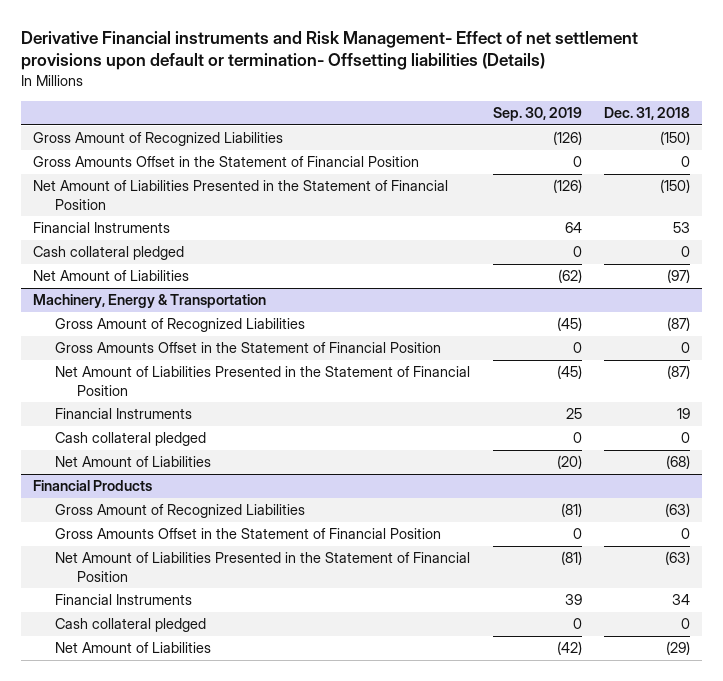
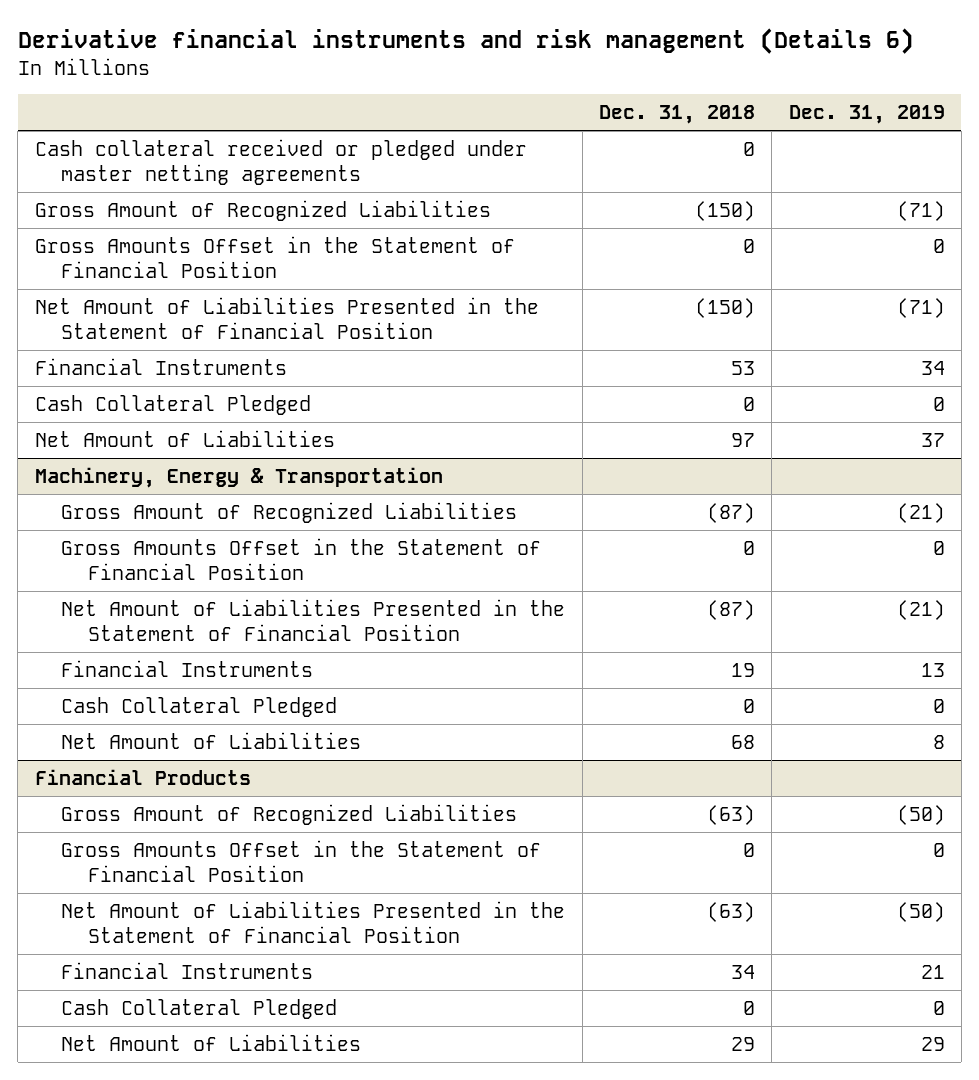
[21,30,639,71] Derivative Financial instruments and Risk Management- Effect of net settlement provisions upon default or termination- Offsetting liabilities (Details) -> [17,28,914,55] Derivative financial instruments and risk management (Details 6)
[492,106,582,121] Sep. 30, 2019 -> none
none -> [788,105,945,125] Dec. 31, 2019
none -> [34,138,527,185] Cash collateral received or pledged under master netting agreements
[32,246,184,261] Cash collateral pledged -> [34,394,311,415] Cash Collateral Pledged
[667,269,691,284] (97) -> [731,432,756,447] 97
[54,432,206,447] Cash collateral pledged -> [61,696,338,717] Cash Collateral Pledged
[666,455,691,470] (68) -> [731,734,756,749] 68
[54,618,206,633] Cash collateral pledged -> [61,998,338,1019] Cash Collateral Pledged
[666,641,691,656] (29) -> [731,1036,756,1051] 29

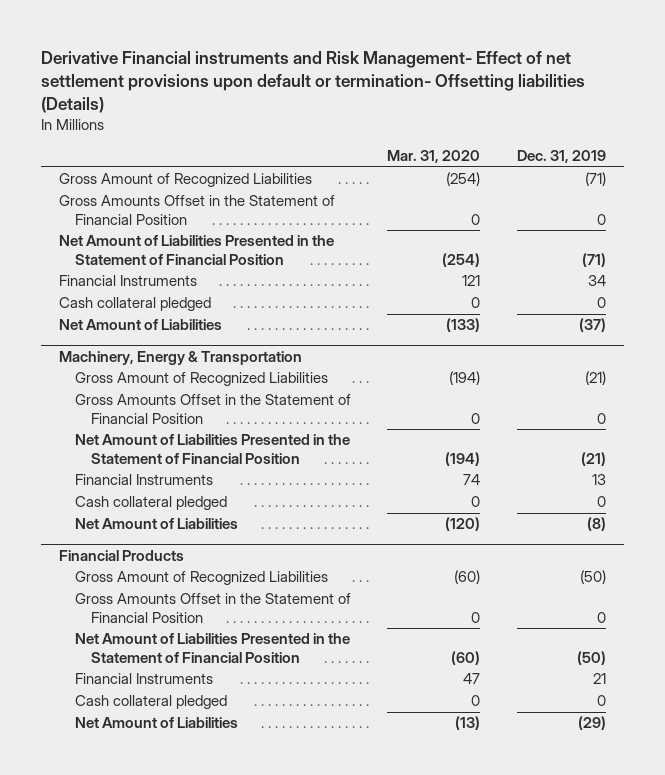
[17,28,914,55] Derivative financial instruments and risk management (Details 6) -> [40,50,585,113] Derivative Financial instruments and Risk Management- Effect of net settlement provisions upon default or termination- Offsetting liabilities (Details)
[599,105,756,125] Dec. 31, 2018 -> none
none -> [387,150,481,164] Mar. 31, 2020
[34,138,527,185] Cash collateral received or pledged under master netting agreements -> none
[34,394,311,415] Cash Collateral Pledged -> [59,297,212,312] Cash collateral pledged
[920,432,945,447] 37 -> [578,318,606,333] (37)
[61,696,338,717] Cash Collateral Pledged -> [75,496,228,511] Cash collateral pledged
[932,734,945,749] 8 -> [586,517,606,532] (8)
[61,998,338,1019] Cash Collateral Pledged -> [75,695,228,710] Cash collateral pledged
[920,1036,945,1051] 29 -> [577,716,606,731] (29)

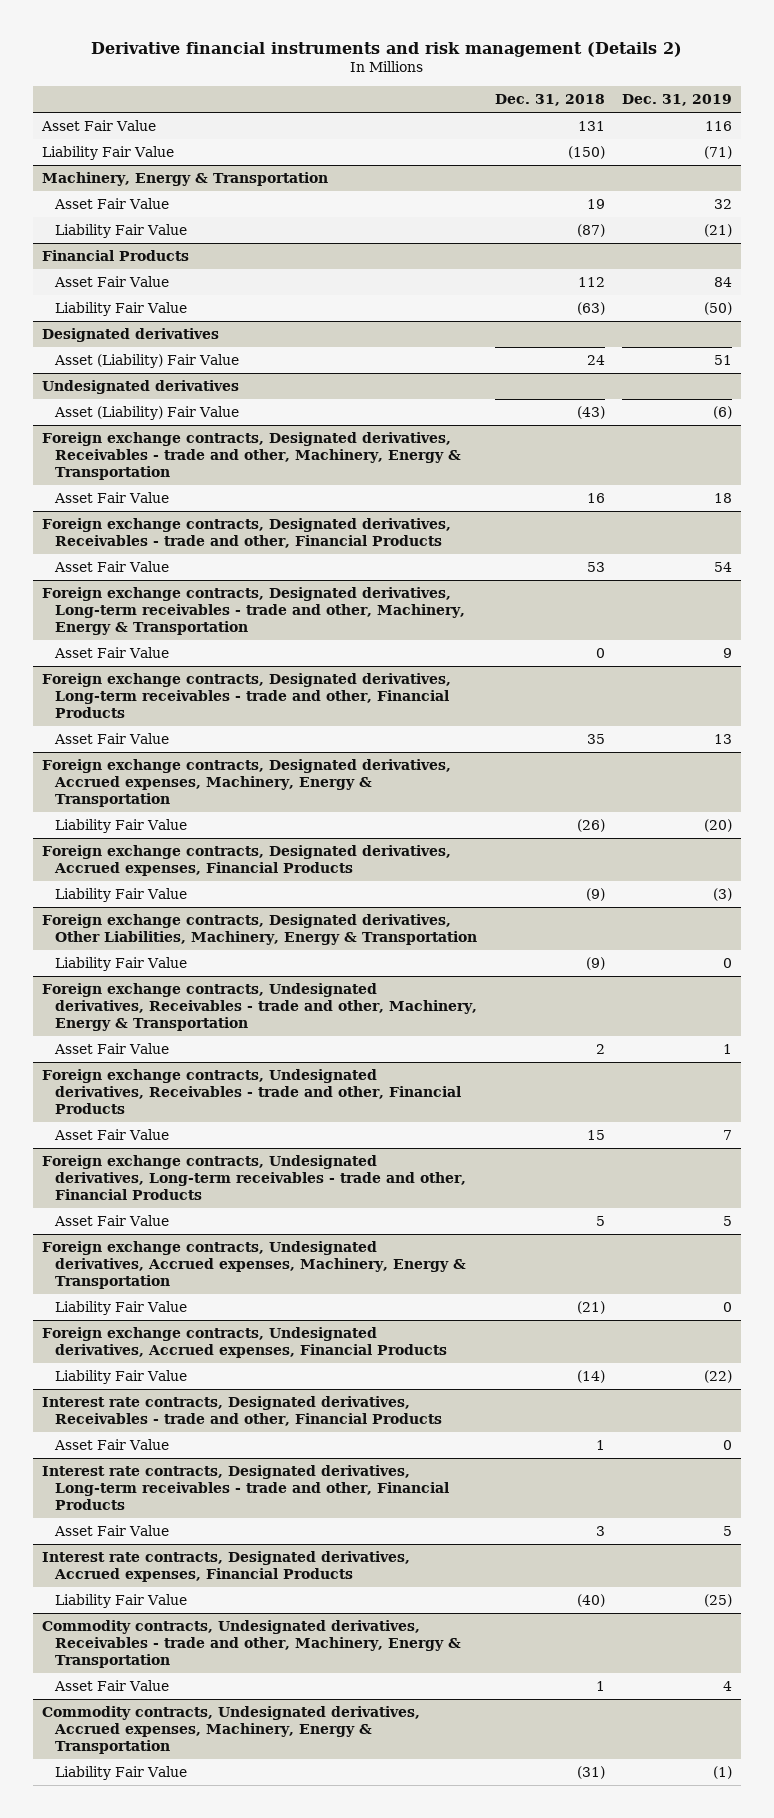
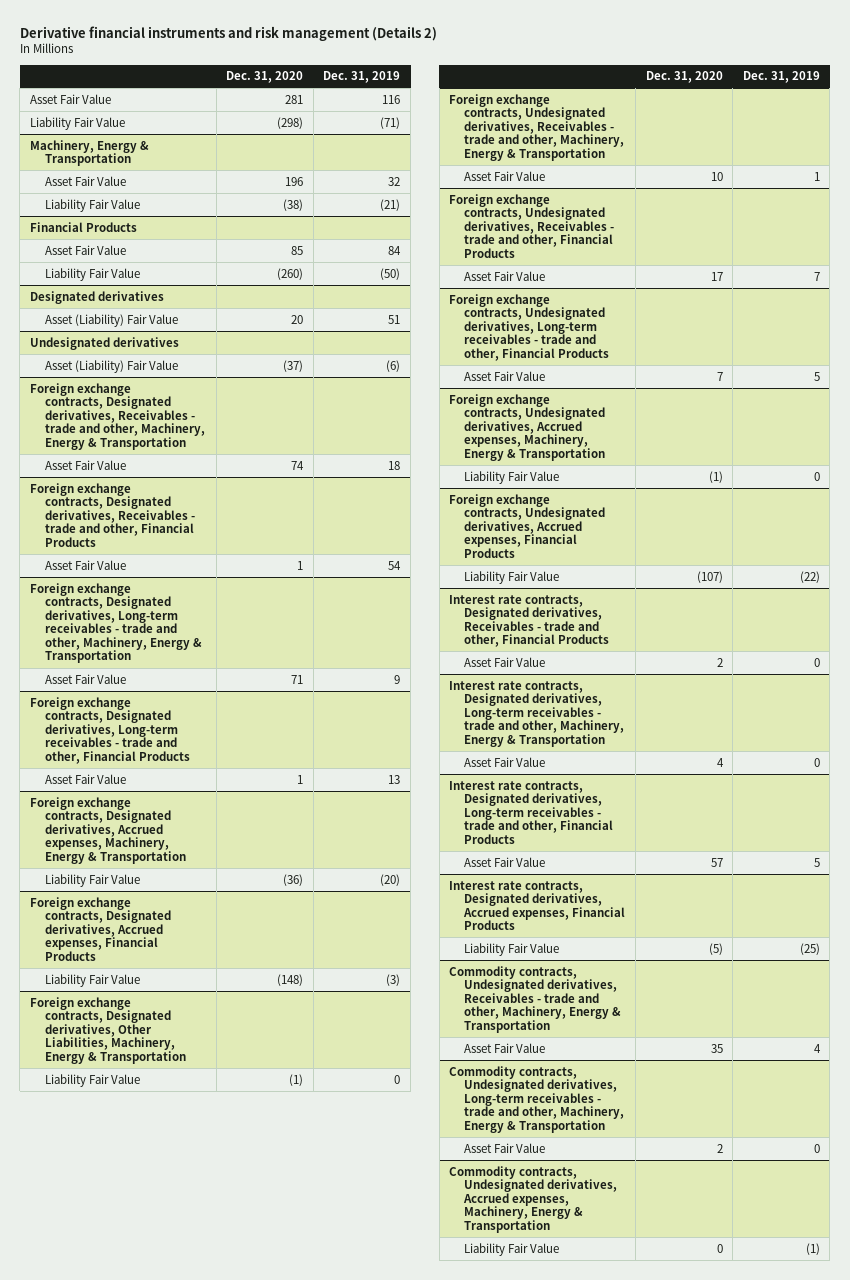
[494,93,605,106] Dec. 31, 2018 -> none
none -> [226,71,304,84] Dec. 31, 2020
none -> [449,680,625,747] Interest rate contracts, Designated derivatives, Long-term receivables - trade and other, Machinery, Energy & Transportation
none -> [464,756,546,767] Asset Fair Value
none -> [449,1065,625,1133] Commodity contracts, Undesignated derivatives, Long-term receivables - trade and other, Machinery, Energy & Transportation
none -> [464,1142,546,1153] Asset Fair Value

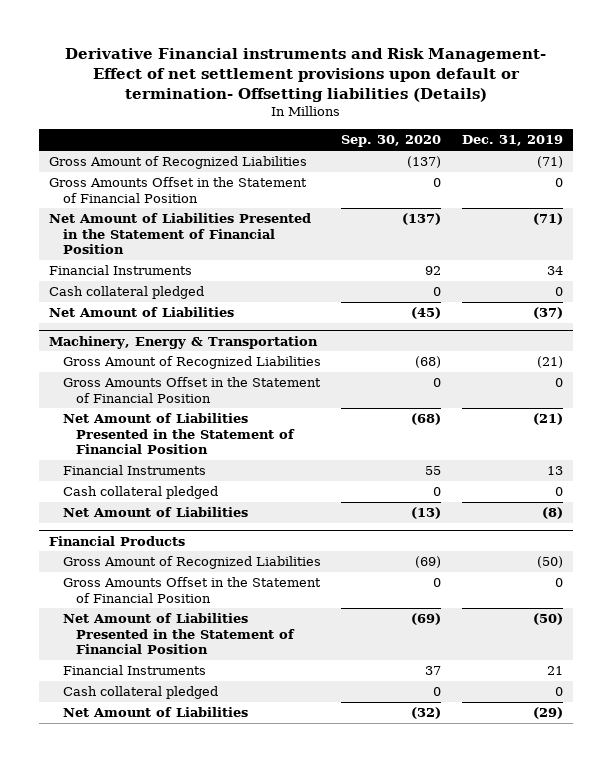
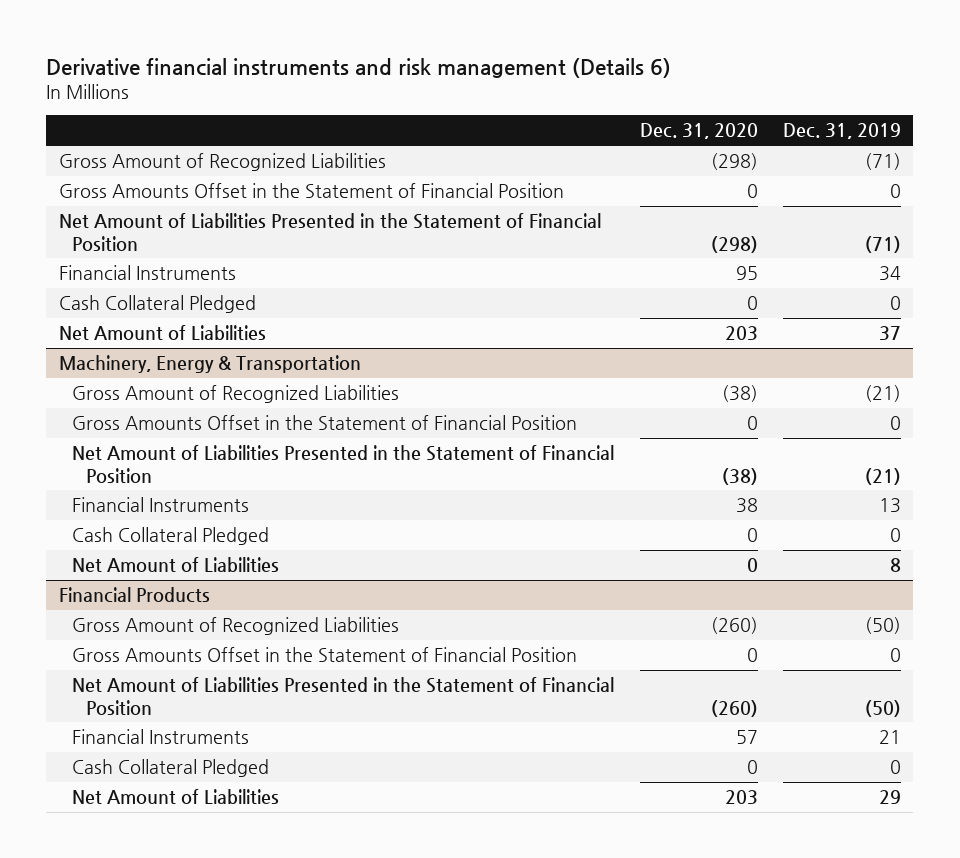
[65,47,547,102] Derivative Financial instruments and Risk Management- Effect of net settlement provisions upon default or termination- Offsetting liabilities (Details) -> [46,57,672,78] Derivative financial instruments and risk management (Details 6)
[341,135,442,148] Sep. 30, 2020 -> none
none -> [639,123,758,140] Dec. 31, 2020
[49,286,205,300] Cash collateral pledged -> [58,295,256,314] Cash Collateral Pledged
[532,307,563,320] (37) -> [878,326,901,341] 37
[62,486,218,500] Cash collateral pledged -> [72,527,270,546] Cash Collateral Pledged
[541,507,563,520] (8) -> [889,558,901,573] 8
[62,686,218,700] Cash collateral pledged -> [72,759,270,778] Cash Collateral Pledged
[532,707,563,720] (29) -> [878,790,901,805] 29

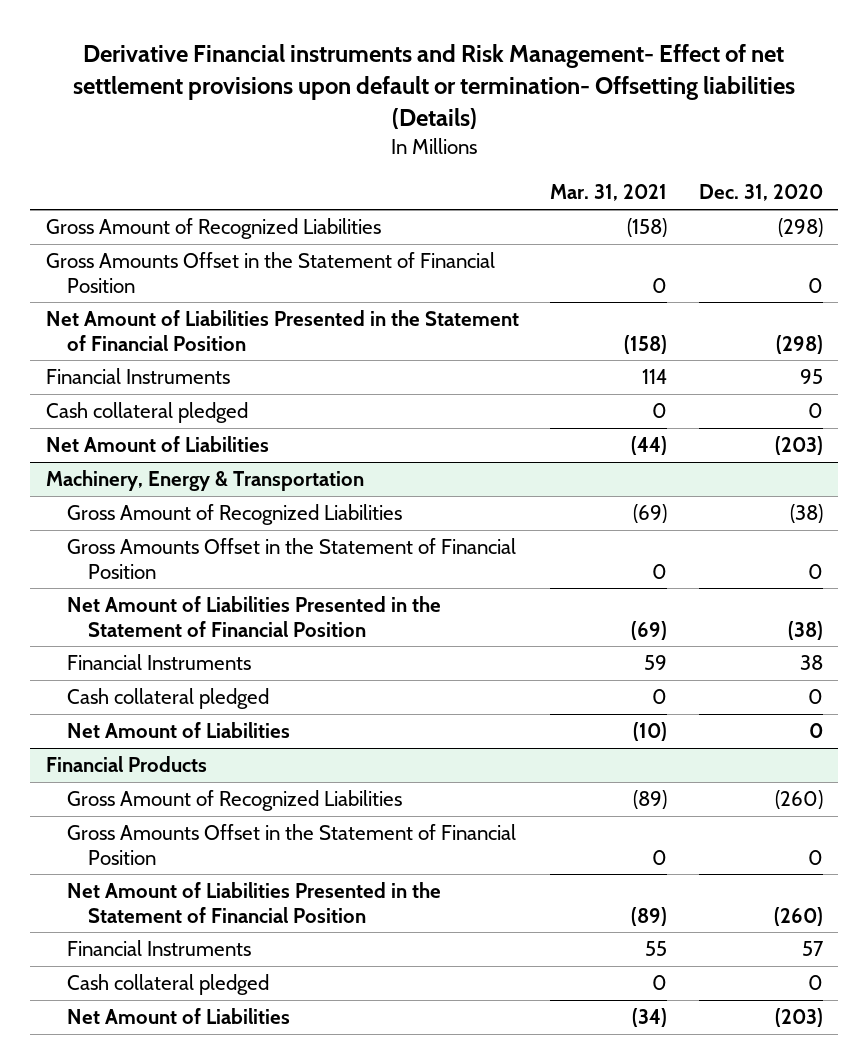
[46,57,672,78] Derivative financial instruments and risk management (Details 6) -> [73,44,796,130] Derivative Financial instruments and Risk Management- Effect of net settlement provisions upon default or termination- Offsetting liabilities (Details)
[782,123,901,140] Dec. 31, 2019 -> none
none -> [550,184,668,202] Mar. 31, 2021
[58,295,256,314] Cash Collateral Pledged -> [45,402,248,424] Cash collateral pledged
[724,326,758,341] 203 -> [774,436,823,456] (203)
[72,527,270,546] Cash Collateral Pledged -> [67,688,270,710] Cash collateral pledged
[72,759,270,778] Cash Collateral Pledged -> [67,974,270,996] Cash collateral pledged
[724,790,758,805] 203 -> [774,1008,823,1028] (203)

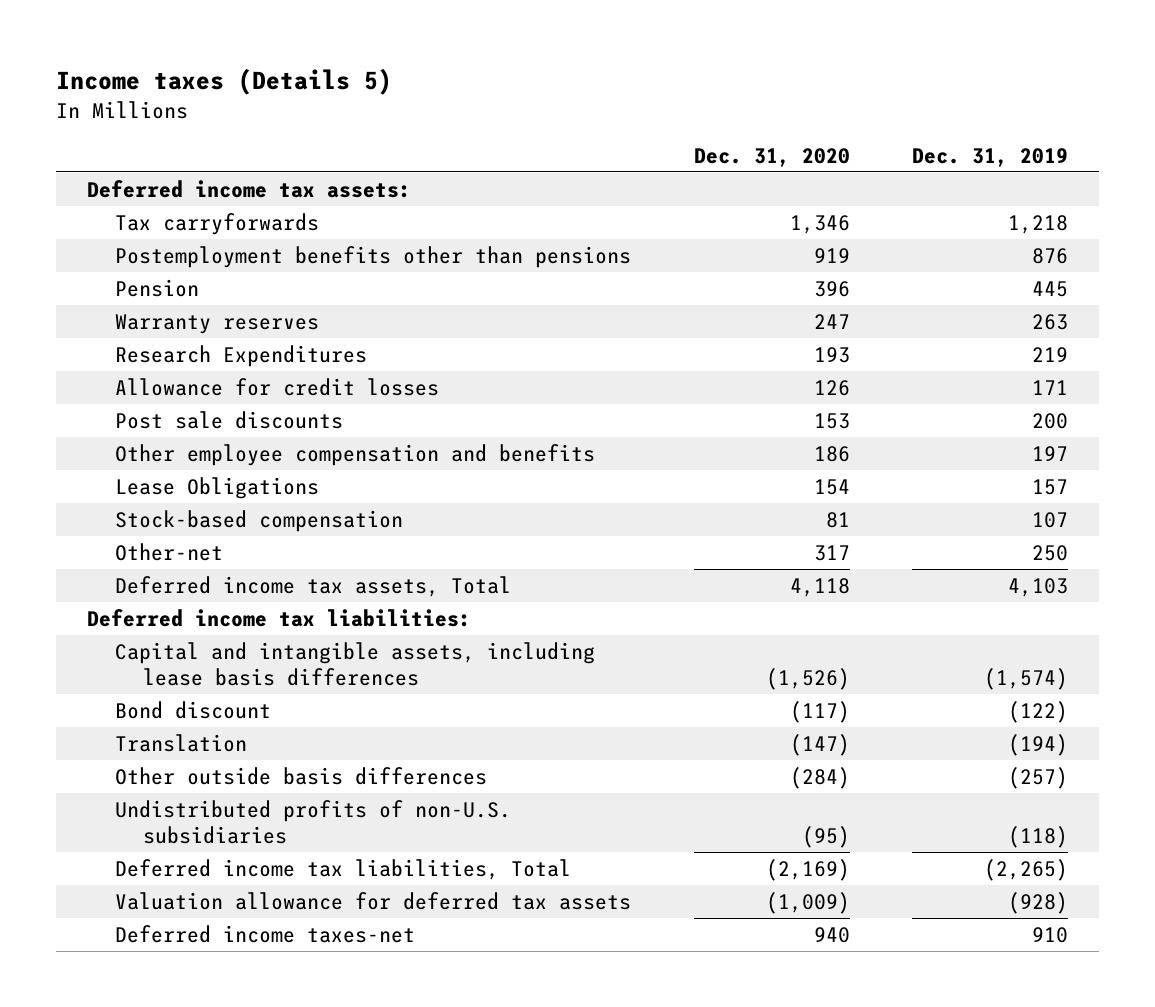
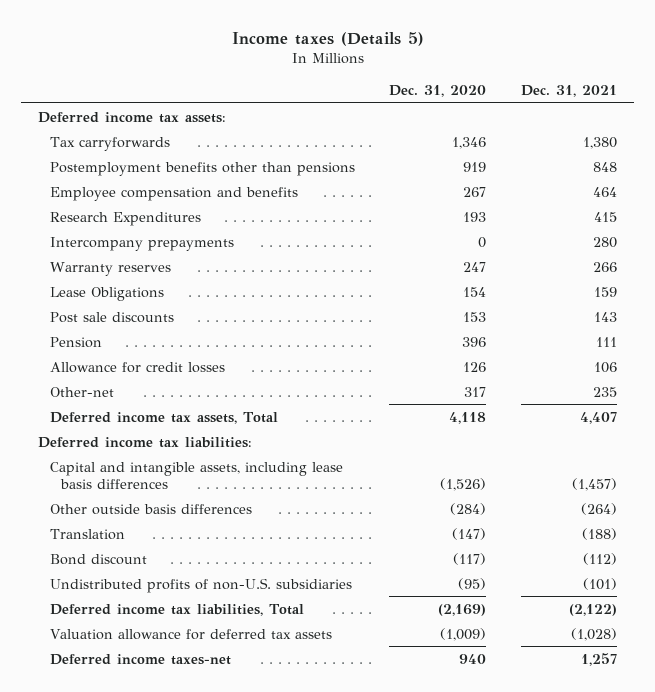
[912,147,1069,167] Dec. 31, 2019 -> none
none -> [520,85,617,98] Dec. 31, 2021
none -> [49,186,298,201] Employee compensation and benefits
[115,443,596,466] Other employee compensation and benefits -> none
none -> [49,236,234,251] Intercompany prepayments
[115,313,320,334] Warranty reserves -> [49,261,171,276] Warranty reserves
[115,509,404,532] Stock-based compensation -> none
[115,410,344,429] Post sale discounts -> [49,311,174,323] Post sale discounts
[115,278,200,297] Pension -> [49,336,102,348] Pension
[115,377,440,396] Allowance for credit losses -> [49,361,225,373] Allowance for credit losses
[115,733,248,752] Translation -> [49,528,125,540] Translation
[115,700,272,719] Bond discount -> [49,553,147,565] Bond discount

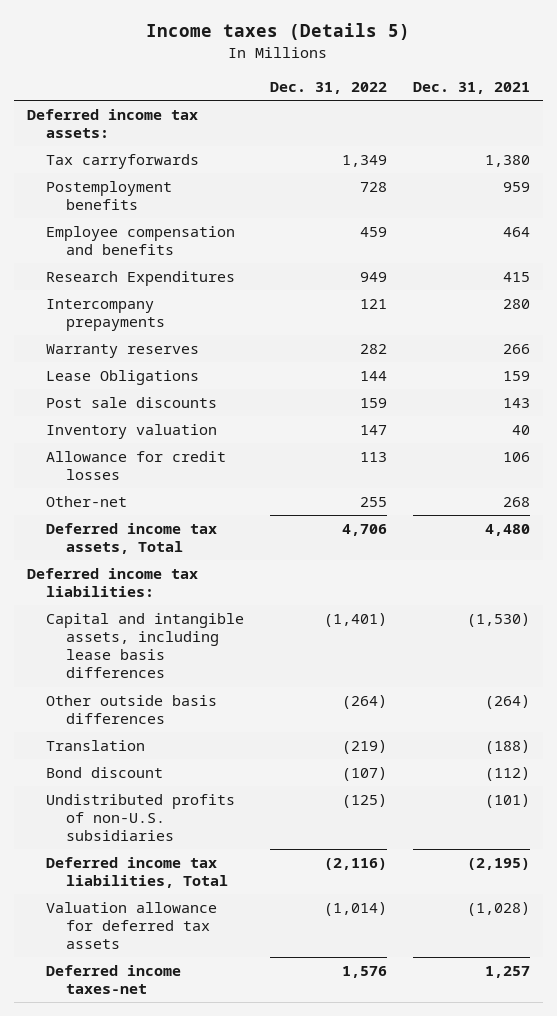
[389,85,487,98] Dec. 31, 2020 -> none
none -> [270,82,388,95] Dec. 31, 2022
[49,161,355,176] Postemployment benefits other than pensions -> [46,180,173,211] Postemployment benefits
[592,161,617,172] 848 -> [503,181,531,192] 959
[49,336,102,348] Pension -> none
none -> [46,423,218,439] Inventory valuation
[592,386,617,397] 235 -> [503,496,531,507] 268
[579,411,617,424] 4,407 -> [485,523,531,536] 4,480
[571,477,617,491] (1,457) -> [467,612,531,627] (1,530)
[568,603,617,616] (2,122) -> [467,857,531,870] (2,195)

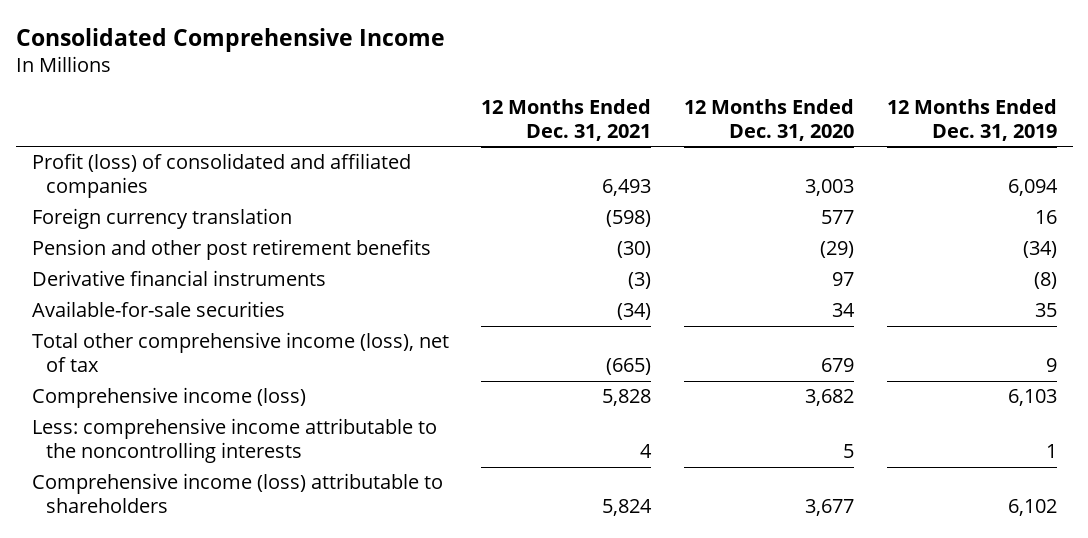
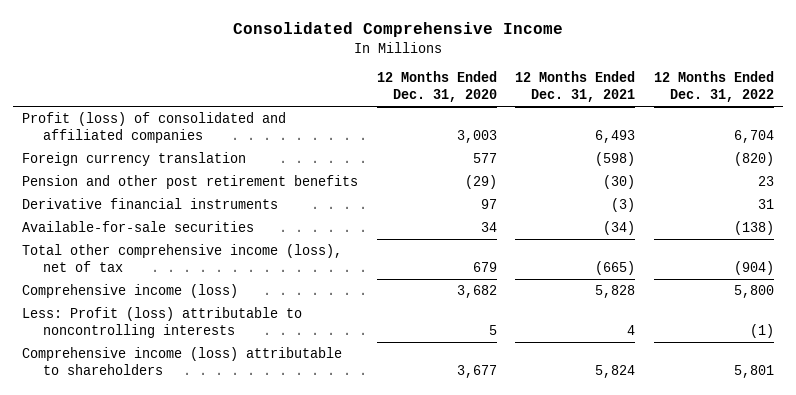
[886,99,1057,141] 12 Months Ended Dec. 31, 2019 -> none
none -> [654,71,775,103] 12 Months Ended Dec. 31, 2022
[31,418,437,464] Less: comprehensive income attributable to the noncontrolling interests -> [22,307,303,339] Less: Profit (loss) attributable to noncontrolling interests

